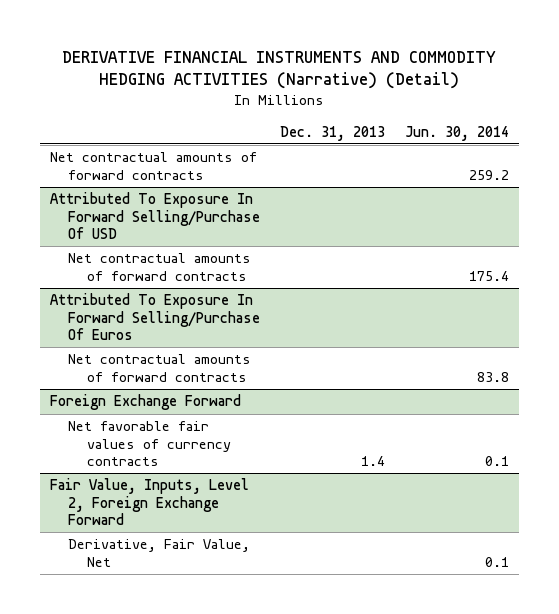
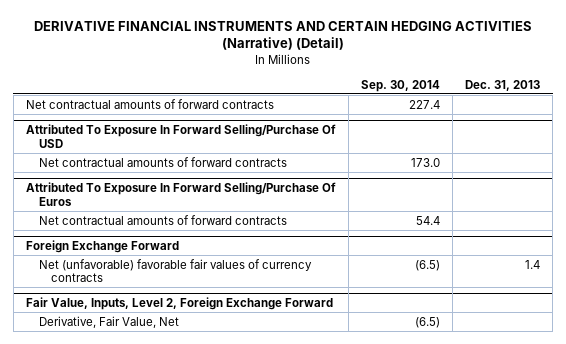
[62,50,497,90] DERIVATIVE FINANCIAL INSTRUMENTS AND COMMODITY HEDGING ACTIVITIES (Narrative) (Detail) -> [33,20,532,51] DERIVATIVE FINANCIAL INSTRUMENTS AND CERTAIN HEDGING ACTIVITIES (Narrative) (Detail)
[404,125,509,141] Jun. 30, 2014 -> none
none -> [360,79,440,92] Sep. 30, 2014
[68,421,231,466] Net favorable fair values of currency contracts -> [38,258,312,282] Net (unfavorable) favorable fair values of currency contracts

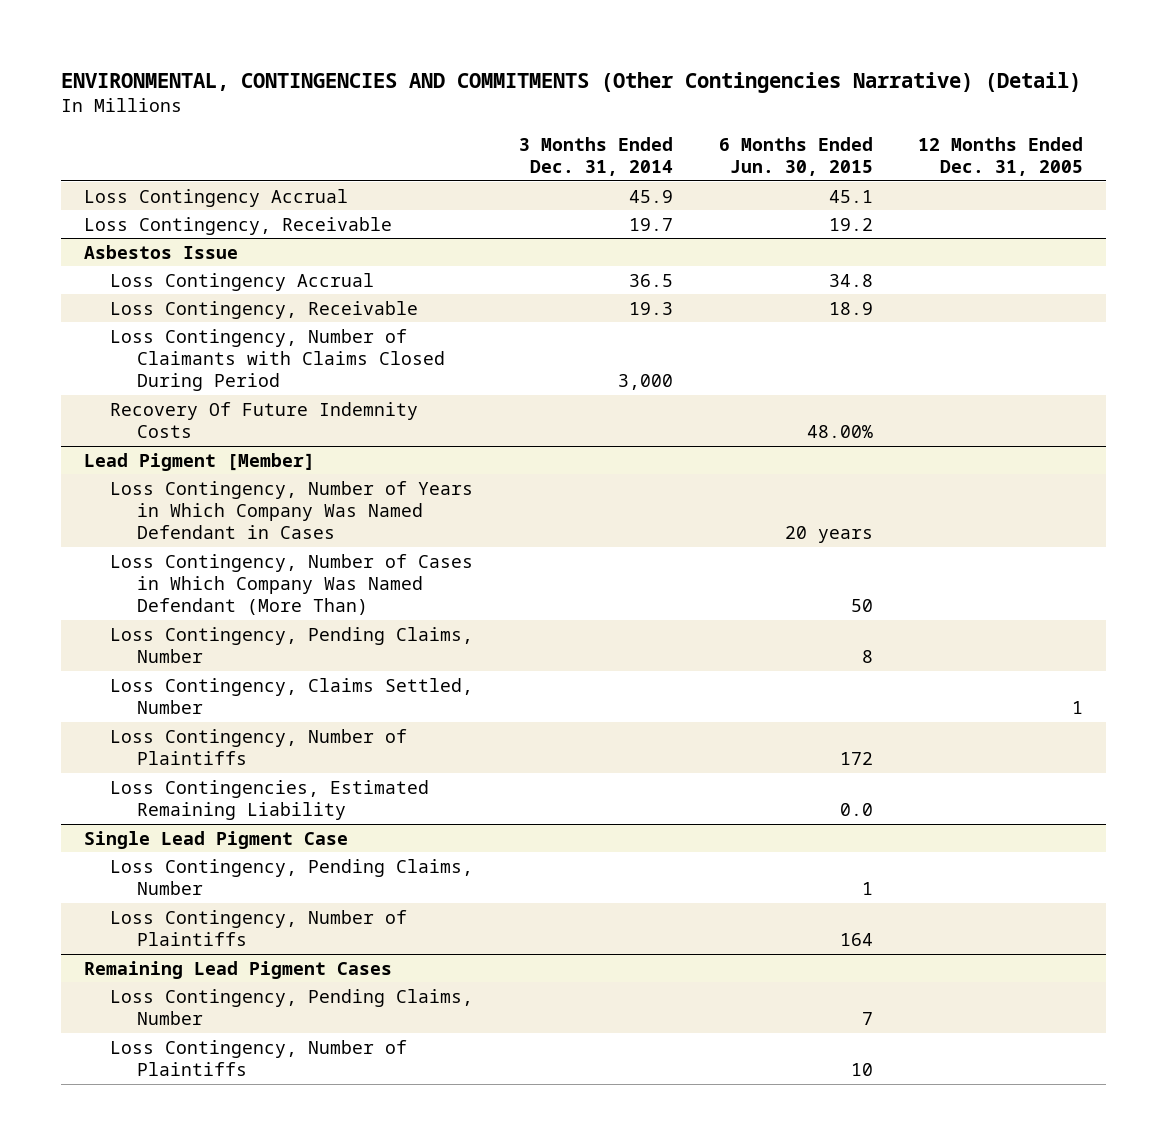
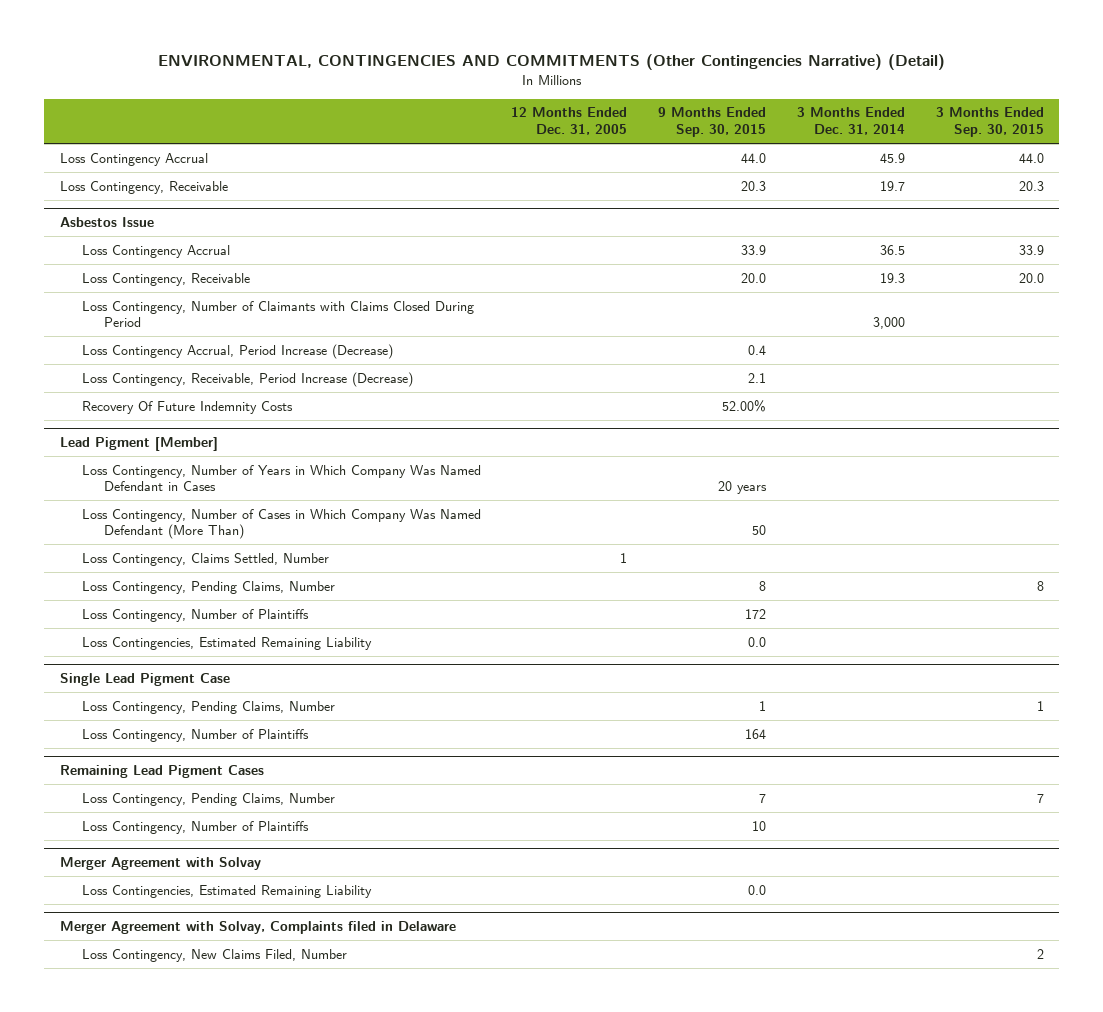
[718,136,873,176] 6 Months Ended Jun. 30, 2015 -> none
none -> [658,107,767,138] 9 Months Ended Sep. 30, 2015
none -> [935,107,1044,138] 3 Months Ended Sep. 30, 2015
none -> [81,343,393,359] Loss Contingency Accrual, Period Increase (Decrease)
none -> [81,371,413,387] Loss Contingency, Receivable, Period Increase (Decrease)
[110,626,474,663] Loss Contingency, Pending Claims, Number -> [81,580,335,594] Loss Contingency, Pending Claims, Number
none -> [59,857,261,871] Merger Agreement with Solvay
none -> [81,884,372,898] Loss Contingencies, Estimated Remaining Liability
none -> [59,921,456,935] Merger Agreement with Solvay, Complaints filed in Delaware
none -> [81,948,347,962] Loss Contingency, New Claims Filed, Number

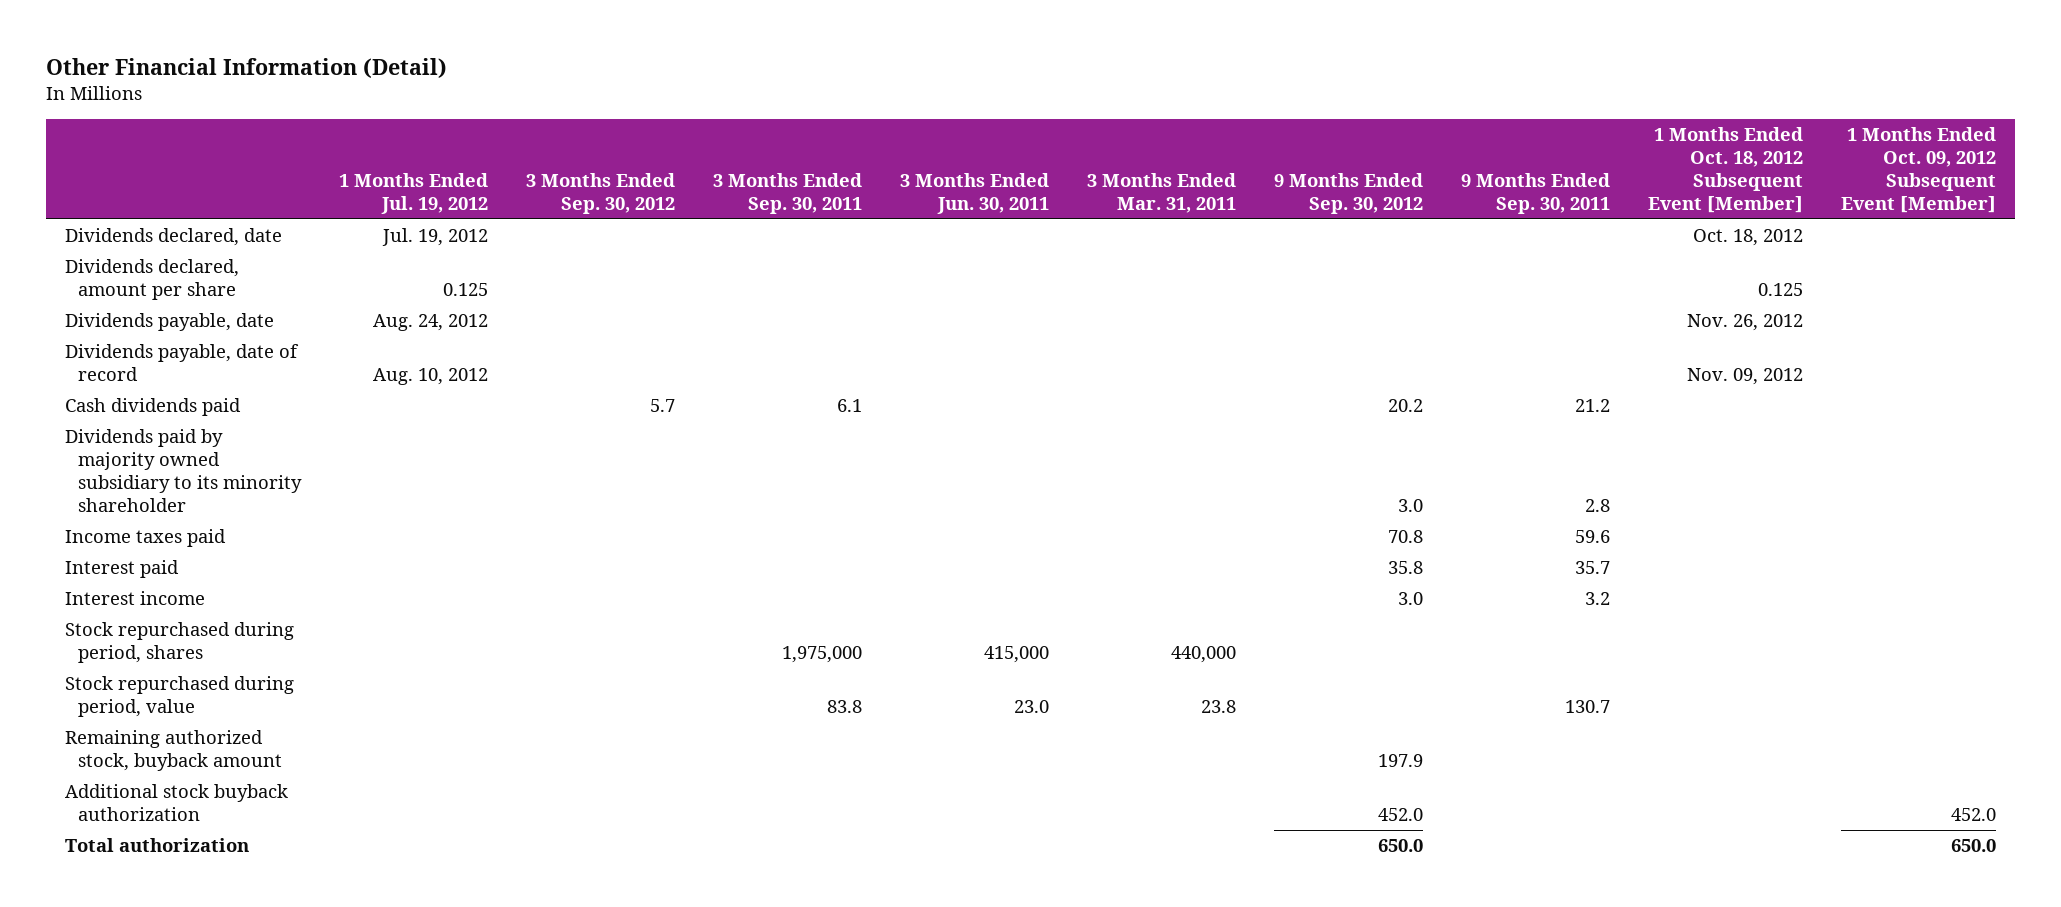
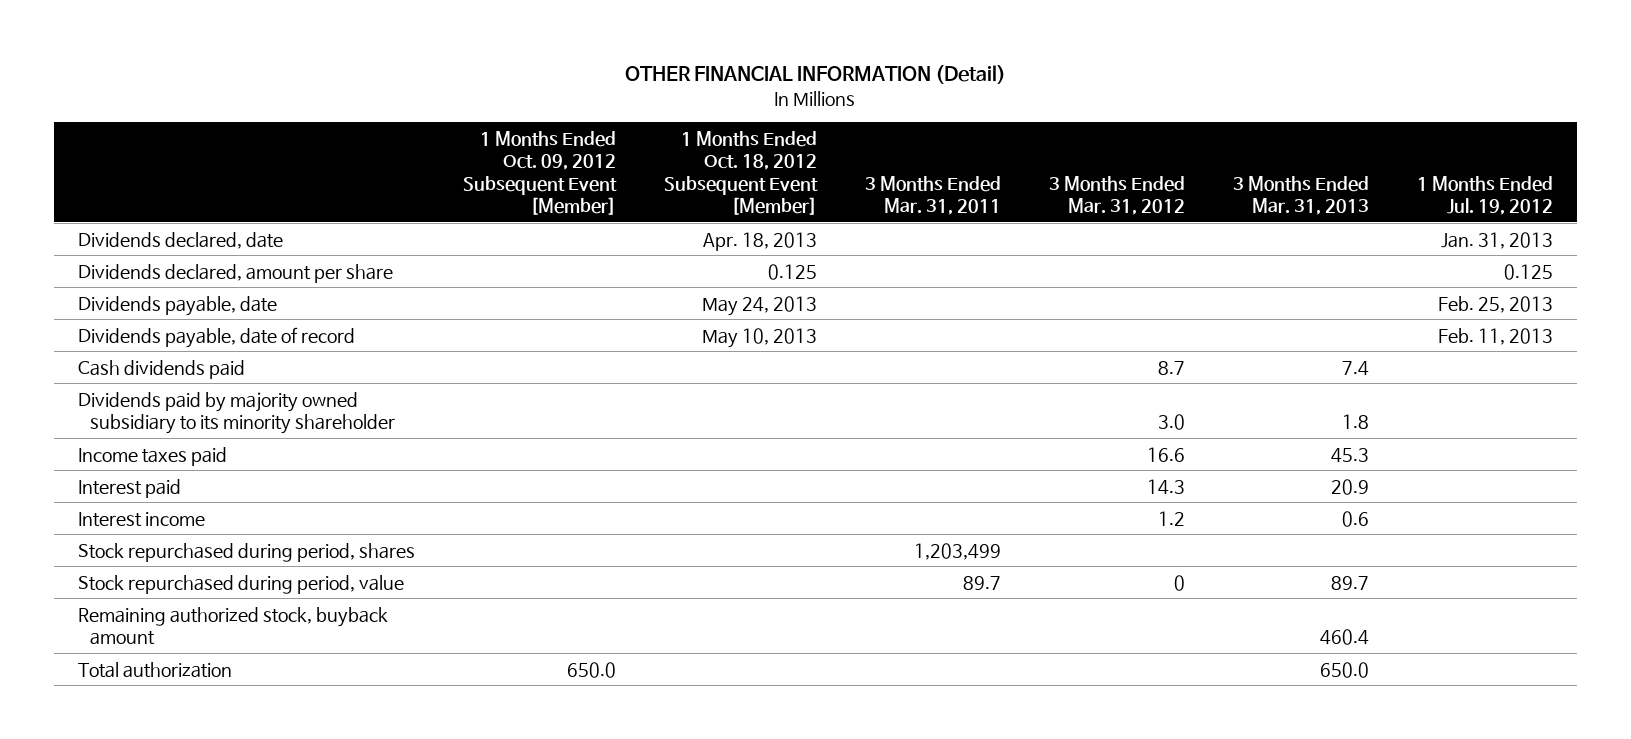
[45,57,447,78] Other Financial Information (Detail) -> [625,65,1007,85] OTHER FINANCIAL INFORMATION (Detail)
[525,172,675,215] 3 Months Ended Sep. 30, 2012 -> none
[713,172,863,215] 3 Months Ended Sep. 30, 2011 -> none
[900,172,1050,215] 3 Months Ended Jun. 30, 2011 -> none
[1274,172,1424,215] 9 Months Ended Sep. 30, 2012 -> none
[1461,172,1611,215] 9 Months Ended Sep. 30, 2011 -> none
none -> [1048,175,1185,215] 3 Months Ended Mar. 31, 2012
none -> [1232,175,1369,215] 3 Months Ended Mar. 31, 2013
[381,228,488,247] Jul. 19, 2012 -> [1440,231,1553,249] Jan. 31, 2013
[1693,229,1804,247] Oct. 18, 2012 -> [702,231,817,251] Apr. 18, 2013
[372,314,488,332] Aug. 24, 2012 -> [1437,295,1553,313] Feb. 25, 2013
[1687,314,1804,332] Nov. 26, 2012 -> [701,295,817,316] May 24, 2013
[372,368,488,386] Aug. 10, 2012 -> [1437,327,1553,345] Feb. 11, 2013
[1687,368,1804,386] Nov. 09, 2012 -> [701,327,817,348] May 10, 2013
[1171,646,1237,664] 440,000 -> [913,542,1001,560] 1,203,499
[1201,700,1237,714] 23.8 -> [962,575,1001,590] 89.7
[64,784,288,822] Additional stock buyback authorization -> none

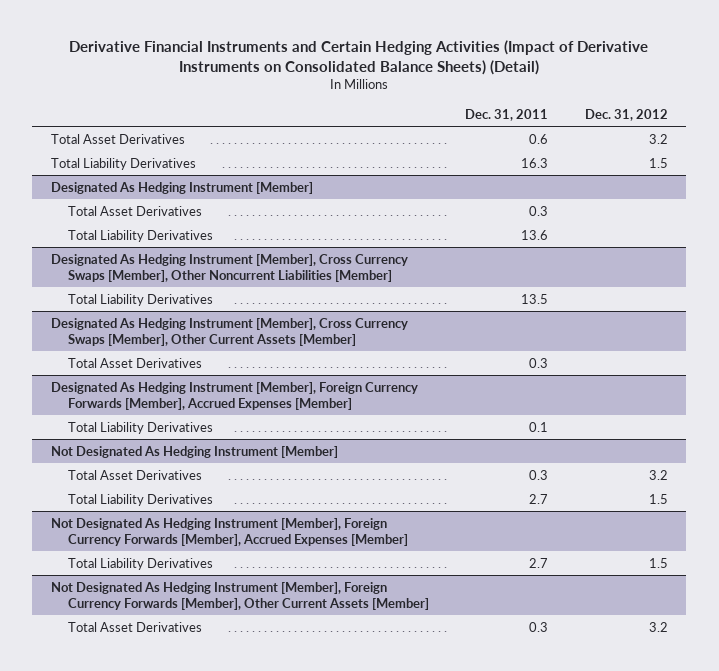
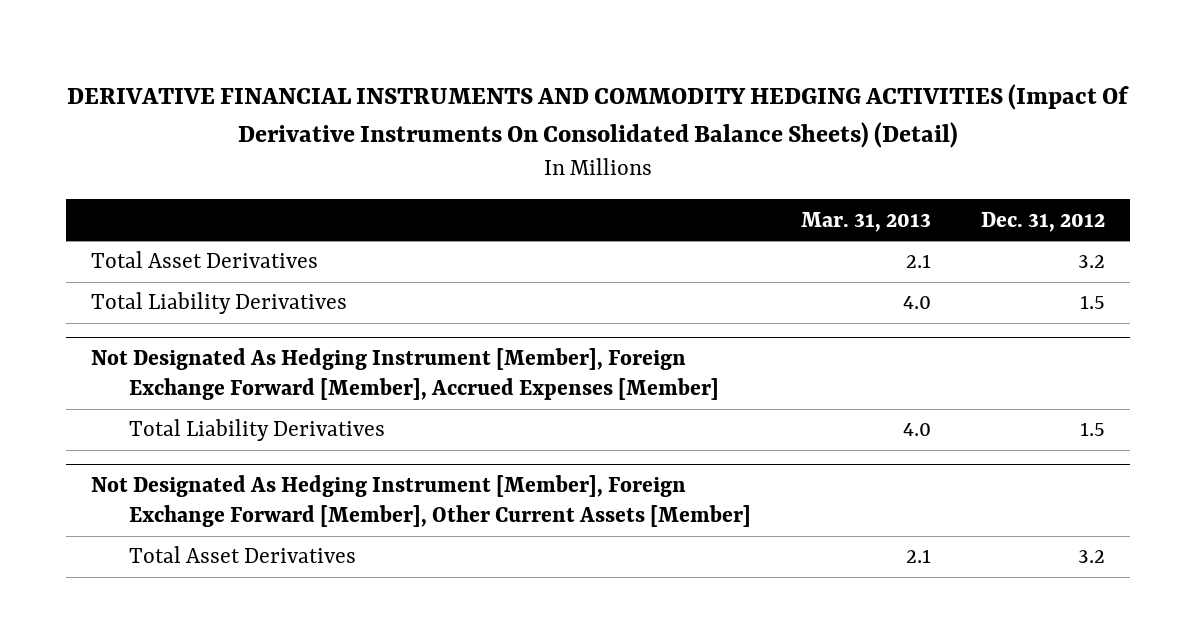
[69,40,649,76] Derivative Financial Instruments and Certain Hedging Activities (Impact of Derivative Instruments on Consolidated Balance Sheets) (Detail) -> [66,83,1129,148] DERIVATIVE FINANCIAL INSTRUMENTS AND COMMODITY HEDGING ACTIVITIES (Impact Of Derivative Instruments On Consolidated Balance Sheets) (Detail)
[465,108,549,121] Dec. 31, 2011 -> none
none -> [800,211,931,232] Mar. 31, 2013
[50,181,313,194] Designated As Hedging Instrument [Member] -> none
[67,205,202,216] Total Asset Derivatives -> none
[67,229,213,242] Total Liability Derivatives -> none
[50,253,408,282] Designated As Hedging Instrument [Member], Cross Currency Swaps [Member], Other Noncurrent Liabilities [Member] -> none
[67,293,213,306] Total Liability Derivatives -> none
[50,317,408,346] Designated As Hedging Instrument [Member], Cross Currency Swaps [Member], Other Current Assets [Member] -> none
[67,357,202,368] Total Asset Derivatives -> none
[50,381,418,410] Designated As Hedging Instrument [Member], Foreign Currency Forwards [Member], Accrued Expenses [Member] -> none
[67,421,213,434] Total Liability Derivatives -> none
[50,445,338,458] Not Designated As Hedging Instrument [Member] -> none
[67,469,202,480] Total Asset Derivatives -> none
[67,493,213,506] Total Liability Derivatives -> none
[50,517,408,546] Not Designated As Hedging Instrument [Member], Foreign Currency Forwards [Member], Accrued Expenses [Member] -> [90,348,720,401] Not Designated As Hedging Instrument [Member], Foreign Exchange Forward [Member], Accrued Expenses [Member]
[50,581,429,610] Not Designated As Hedging Instrument [Member], Foreign Currency Forwards [Member], Other Current Assets [Member] -> [90,475,752,528] Not Designated As Hedging Instrument [Member], Foreign Exchange Forward [Member], Other Current Assets [Member]

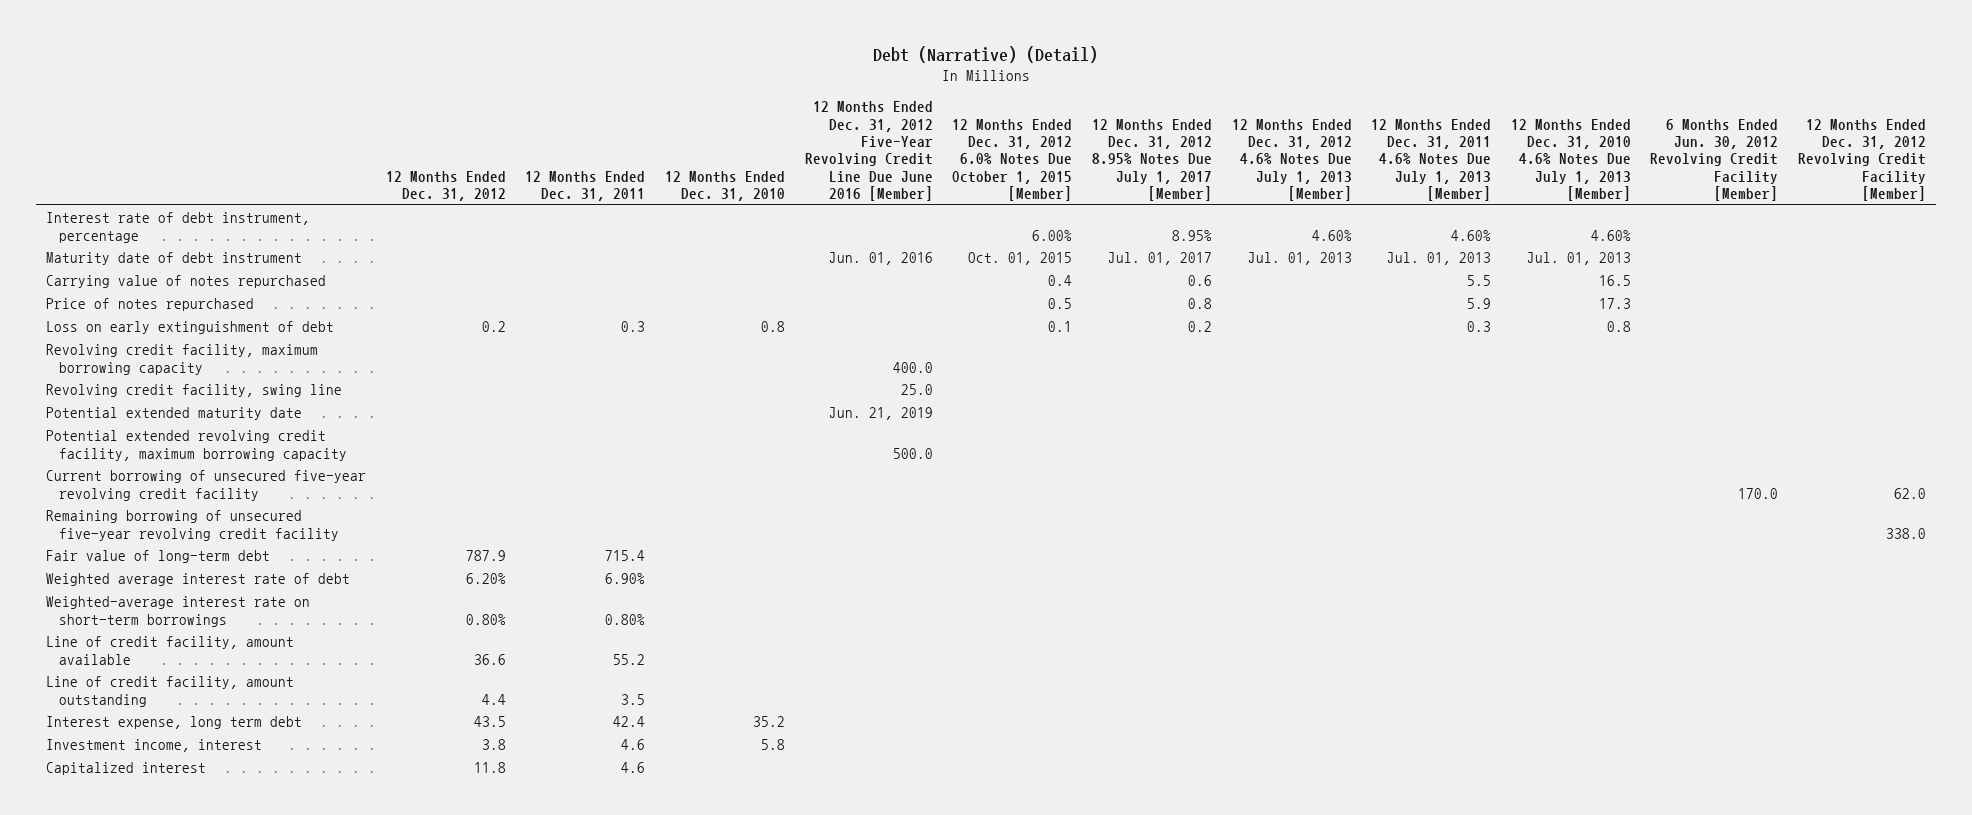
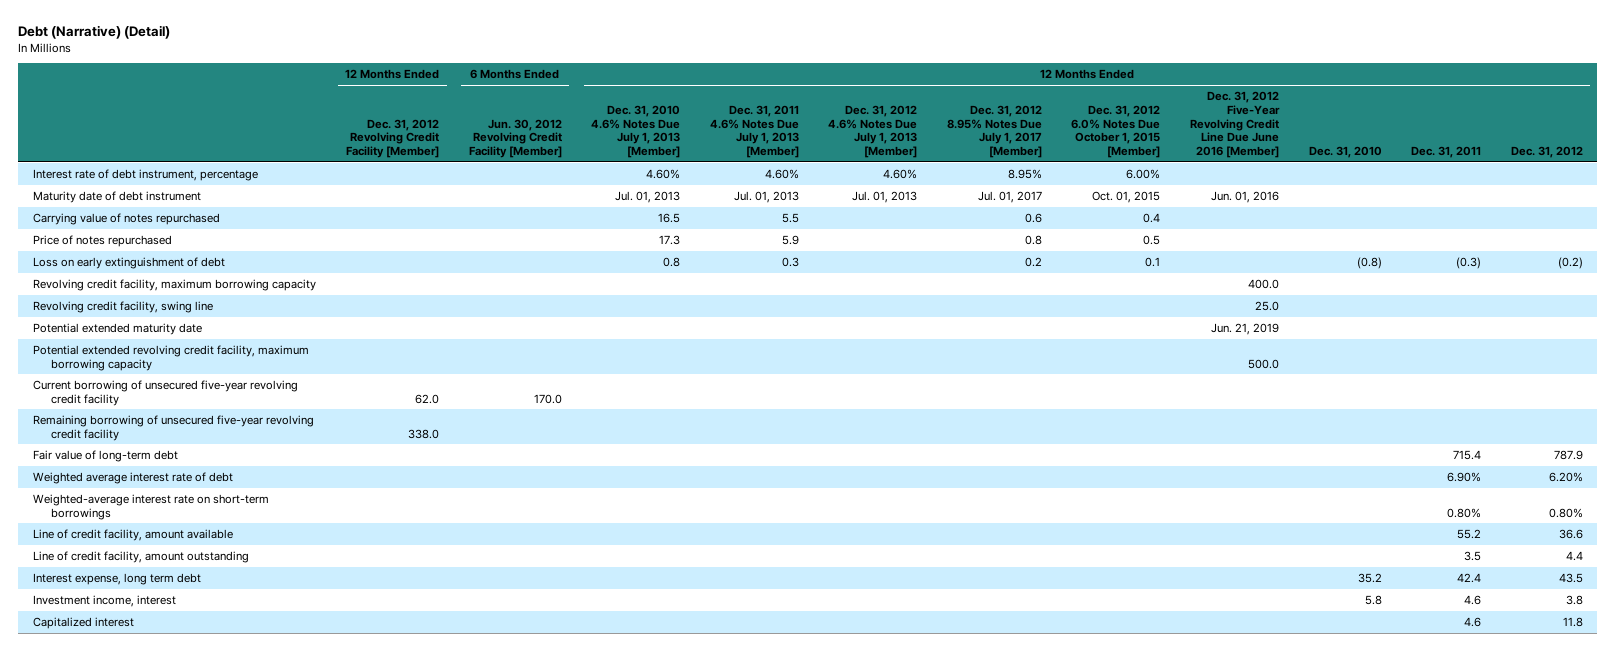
[481,321,506,333] 0.2 -> [1557,256,1583,269] (0.2)
[621,321,646,333] 0.3 -> [1456,256,1482,269] (0.3)
[761,321,786,333] 0.8 -> [1356,256,1382,269] (0.8)

